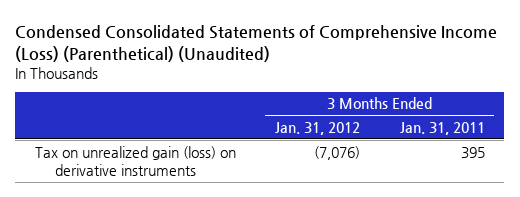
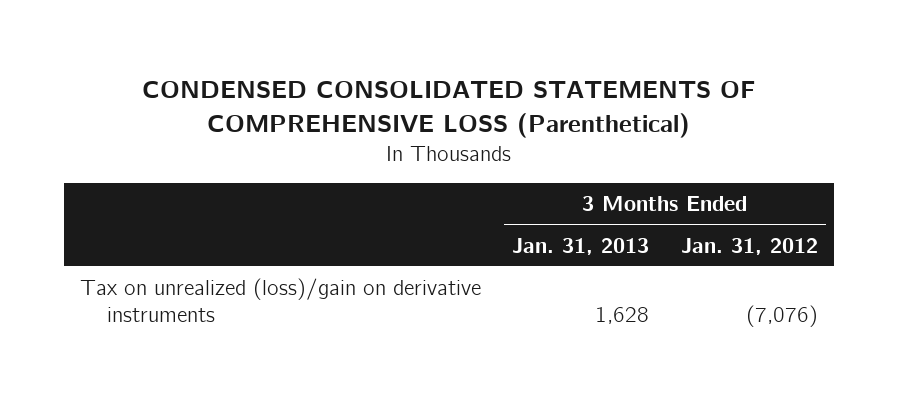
[15,25,498,62] Condensed Consolidated Statements of Comprehensive Income (Loss) (Parenthetical) (Unaudited) -> [141,80,755,138] CONDENSED CONSOLIDATED STATEMENTS OF COMPREHENSIVE LOSS (Parenthetical)
[399,122,485,136] Jan. 31, 2011 -> none
none -> [512,237,650,255] Jan. 31, 2013
[34,145,236,176] Tax on unrealized gain (loss) on derivative instruments -> [79,278,481,323] Tax on unrealized (loss)/gain on derivative instruments

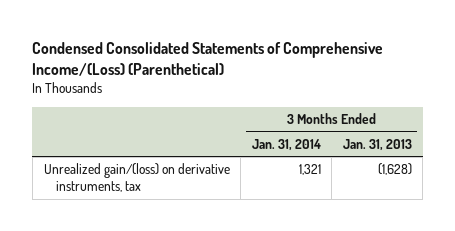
[141,80,755,138] CONDENSED CONSOLIDATED STATEMENTS OF COMPREHENSIVE LOSS (Parenthetical) -> [32,41,384,76] Condensed Consolidated Statements of Comprehensive Income/(Loss) (Parenthetical)
[680,237,818,255] Jan. 31, 2012 -> none
none -> [251,138,321,151] Jan. 31, 2014
[79,278,481,323] Tax on unrealized (loss)/gain on derivative instruments -> [43,163,230,193] Unrealized gain/(loss) on derivative instruments, tax
[595,307,650,325] 1,628 -> [377,163,412,176] (1,628)

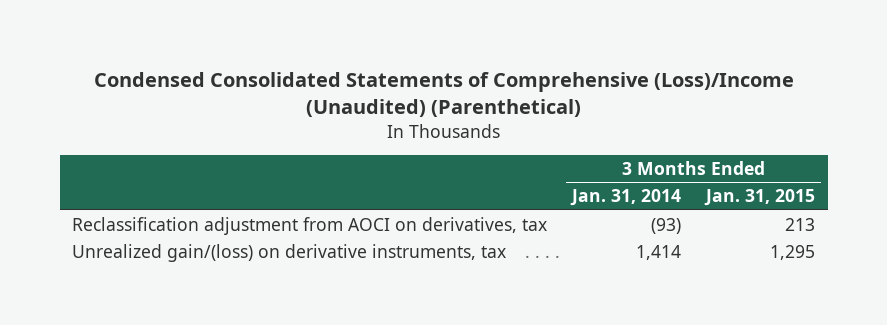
[32,41,384,76] Condensed Consolidated Statements of Comprehensive Income/(Loss) (Parenthetical) -> [93,71,794,117] Condensed Consolidated Statements of Comprehensive (Loss)/Income (Unaudited) (Parenthetical)
[342,138,412,151] Jan. 31, 2013 -> none
none -> [704,189,816,207] Jan. 31, 2015
none -> [72,216,548,235] Reclassification adjustment from AOCI on derivatives, tax
[298,164,321,176] 1,321 -> [636,244,682,260] 1,414

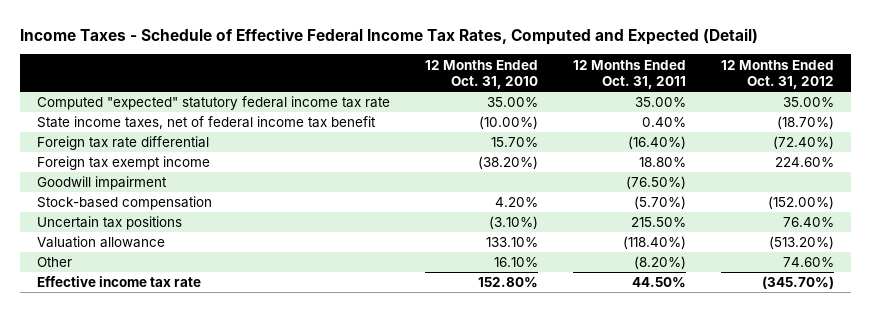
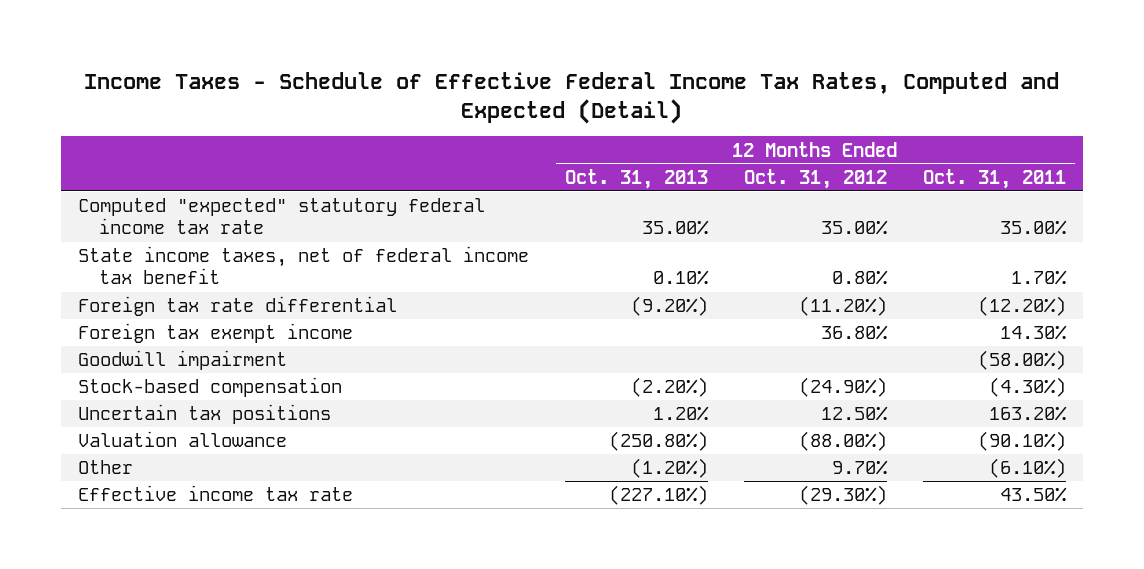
[424,59,538,90] 12 Months Ended Oct. 31, 2010 -> none
none -> [565,168,709,189] Oct. 31, 2013
[641,117,686,128] 0.40% -> [1010,270,1067,286] 1.70%
[776,116,834,130] (18.70%) -> [831,270,888,286] 0.80%
[627,136,686,150] (16.40%) -> [977,296,1066,317] (12.20%)
[772,136,834,150] (72.40%) -> [798,296,887,317] (11.20%)
[638,157,686,168] 18.80% -> [999,325,1067,341] 14.30%
[774,157,834,168] 224.60% -> [820,325,888,341] 36.80%
[625,176,686,190] (76.50%) -> [977,350,1066,371] (58.00%)
[633,196,686,210] (5.70%) -> [988,377,1066,398] (4.30%)
[767,196,834,210] (152.00%) -> [798,377,887,398] (24.90%)
[630,217,686,228] 215.50% -> [988,406,1067,422] 163.20%
[782,217,834,228] 76.40% -> [820,406,888,422] 12.50%
[622,236,686,250] (118.40%) -> [977,431,1066,452] (90.10%)
[768,236,834,250] (513.20%) -> [798,431,887,452] (88.00%)
[633,256,686,270] (8.20%) -> [988,458,1066,479] (6.10%)
[782,257,834,268] 74.60% -> [831,460,888,476] 9.70%
[631,277,686,289] 44.50% -> [999,487,1067,503] 43.50%
[761,276,834,290] (345.70%) -> [798,485,887,506] (29.30%)

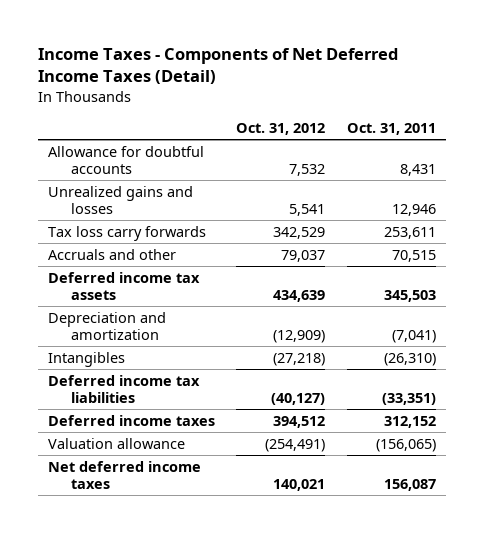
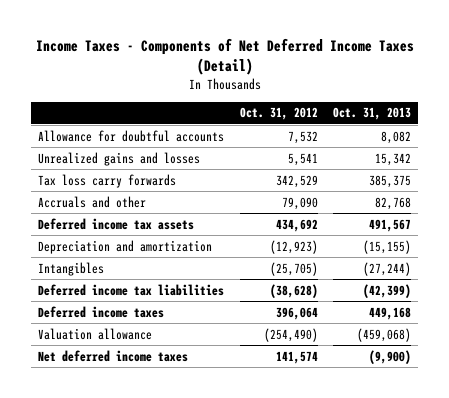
[346,122,436,135] Oct. 31, 2011 -> none
none -> [332,107,411,121] Oct. 31, 2013
[281,249,326,262] 79,037 -> [281,196,318,210] 79,090
[273,289,326,302] 434,639 -> [275,218,318,232] 434,692
[273,329,326,343] (12,909) -> [269,239,318,254] (12,923)
[273,352,326,366] (27,218) -> [269,261,318,276] (25,705)
[271,392,326,405] (40,127) -> [269,283,318,298] (38,628)
[273,415,326,428] 394,512 -> [275,306,318,320] 396,064
[265,438,326,452] (254,491) -> [263,327,318,342] (254,490)
[273,478,326,491] 140,021 -> [275,350,318,364] 141,574

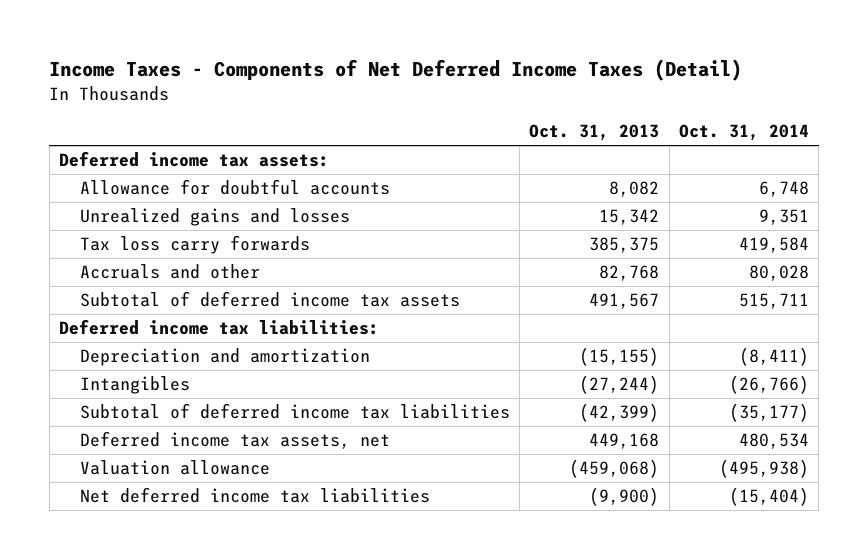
[239,107,318,121] Oct. 31, 2012 -> none
none -> [678,124,809,142] Oct. 31, 2014
none -> [58,151,329,168] Deferred income tax assets:
[38,217,195,230] Deferred income tax assets -> [79,291,460,308] Subtotal of deferred income tax assets
none -> [58,319,379,336] Deferred income tax liabilities:
[38,283,225,296] Deferred income tax liabilities -> [79,403,510,420] Subtotal of deferred income tax liabilities
[38,305,165,318] Deferred income taxes -> [79,431,390,450] Deferred income tax assets, net
[38,349,189,362] Net deferred income taxes -> [79,487,430,504] Net deferred income tax liabilities

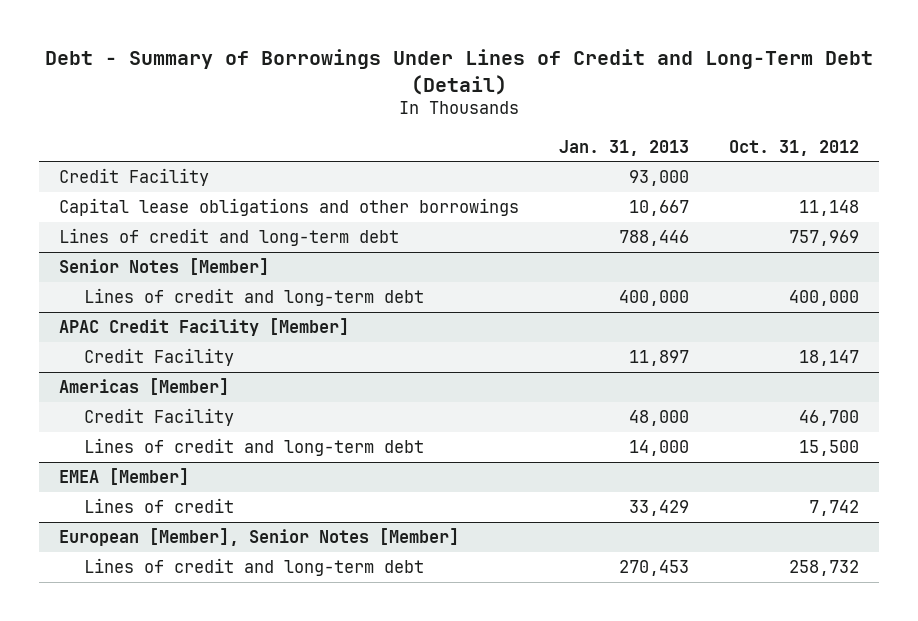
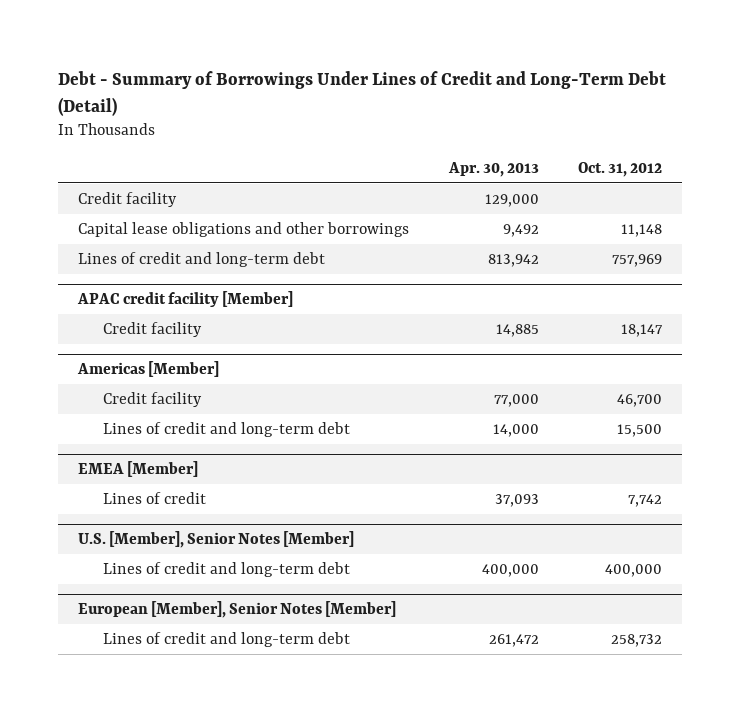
[558,139,689,156] Jan. 31, 2013 -> none
none -> [447,161,539,177] Apr. 30, 2013
[58,168,209,187] Credit Facility -> [78,191,178,207] Credit facility
[58,258,269,276] Senior Notes [Member] -> none
[83,288,424,307] Lines of credit and long-term debt -> none
[58,318,349,337] APAC Credit Facility [Member] -> [77,291,294,308] APAC credit facility [Member]
[83,348,234,367] Credit Facility -> [103,321,203,337] Credit facility
[83,408,234,427] Credit Facility -> [103,391,203,407] Credit facility
none -> [78,531,355,549] U.S. [Member], Senior Notes [Member]
none -> [103,561,351,577] Lines of credit and long-term debt

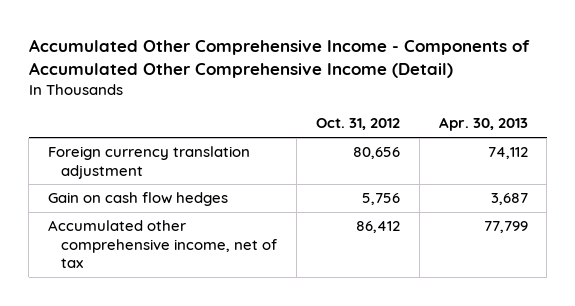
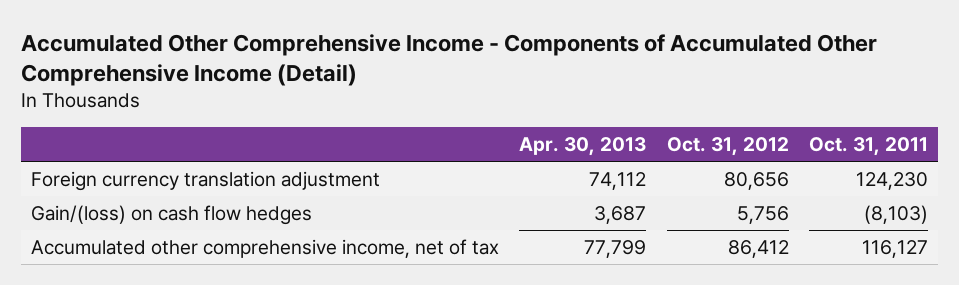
none -> [808,136,928,156] Oct. 31, 2011
[47,192,228,207] Gain on cash flow hedges -> [31,204,313,225] Gain/(loss) on cash flow hedges

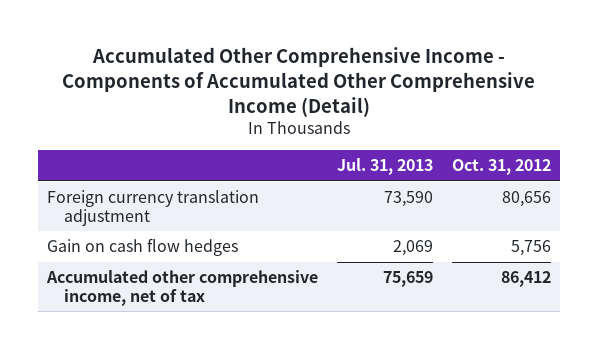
[519,136,647,156] Apr. 30, 2013 -> none
[808,136,928,156] Oct. 31, 2011 -> none
none -> [336,158,433,176] Jul. 31, 2013
[31,204,313,225] Gain/(loss) on cash flow hedges -> [47,238,239,257] Gain on cash flow hedges

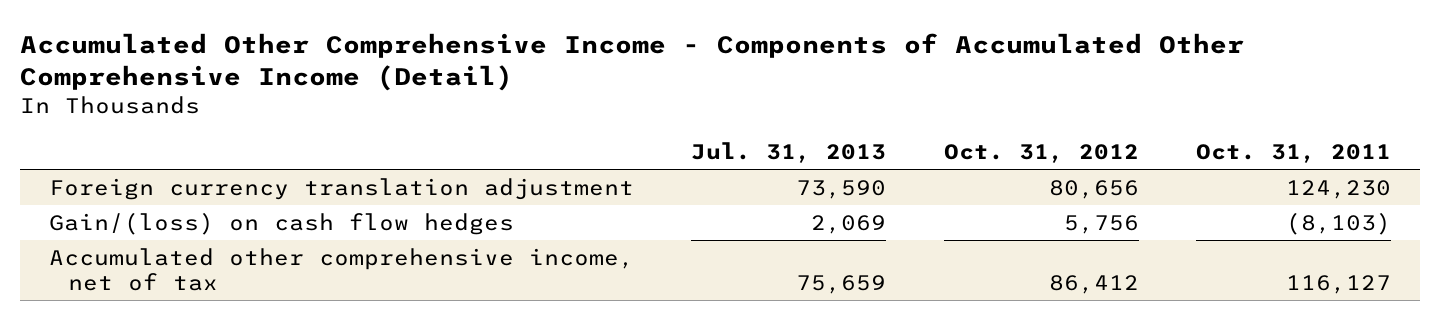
none -> [1196,143,1392,163] Oct. 31, 2011
[47,238,239,257] Gain on cash flow hedges -> [49,212,515,236] Gain/(loss) on cash flow hedges

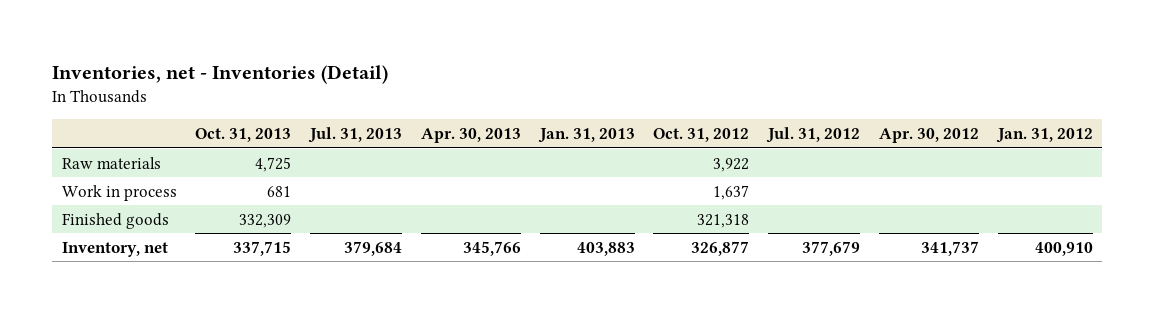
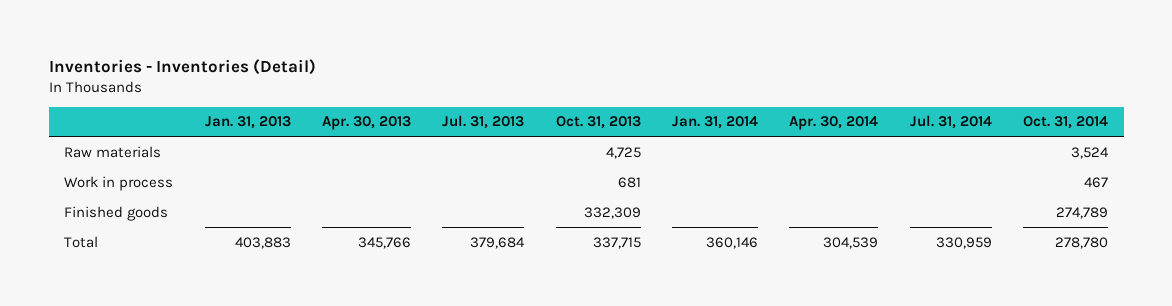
[52,64,389,84] Inventories, net - Inventories (Detail) -> [48,58,316,75] Inventories - Inventories (Detail)
[653,128,750,143] Oct. 31, 2012 -> none
[766,127,861,144] Jul. 31, 2012 -> none
[878,128,979,144] Apr. 30, 2012 -> none
[995,128,1093,144] Jan. 31, 2012 -> none
none -> [672,116,759,130] Jan. 31, 2014
none -> [789,116,879,131] Apr. 30, 2014
none -> [909,115,992,130] Jul. 31, 2014
none -> [1023,116,1109,130] Oct. 31, 2014
[61,241,168,257] Inventory, net -> [64,235,99,248] Total

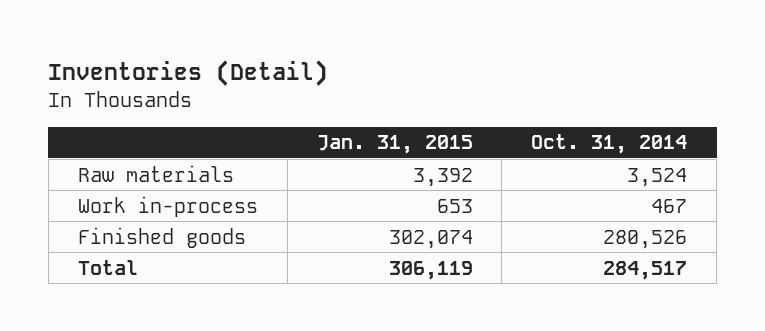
[48,58,316,75] Inventories - Inventories (Detail) -> [48,59,329,86] Inventories (Detail)
[204,116,291,130] Jan. 31, 2013 -> none
[322,116,412,131] Apr. 30, 2013 -> none
[442,115,525,130] Jul. 31, 2013 -> none
[555,116,641,130] Oct. 31, 2013 -> none
[672,116,759,130] Jan. 31, 2014 -> none
[789,116,879,131] Apr. 30, 2014 -> none
[909,115,992,130] Jul. 31, 2014 -> none
none -> [316,135,473,155] Jan. 31, 2015
[64,175,174,191] Work in process -> [77,195,258,217] Work in-process
[1056,206,1109,219] 274,789 -> [603,229,688,249] 280,526
[1055,236,1109,249] 278,780 -> [603,260,688,280] 284,517

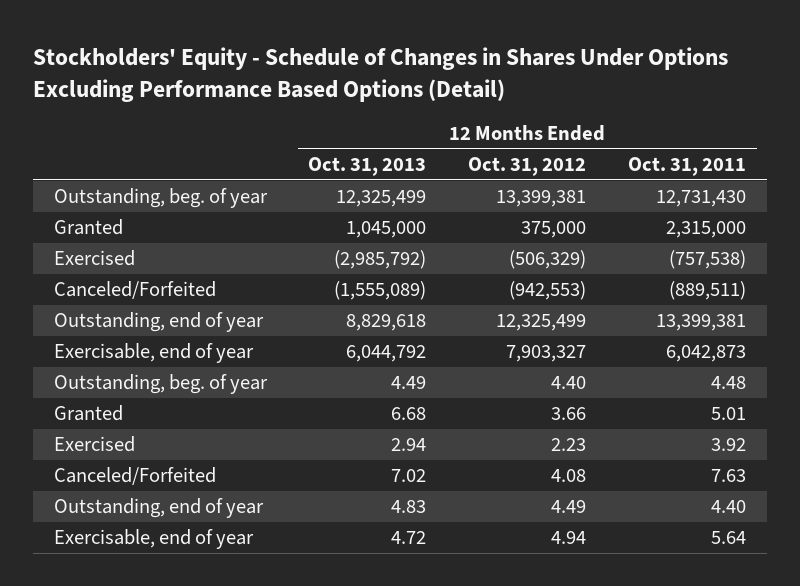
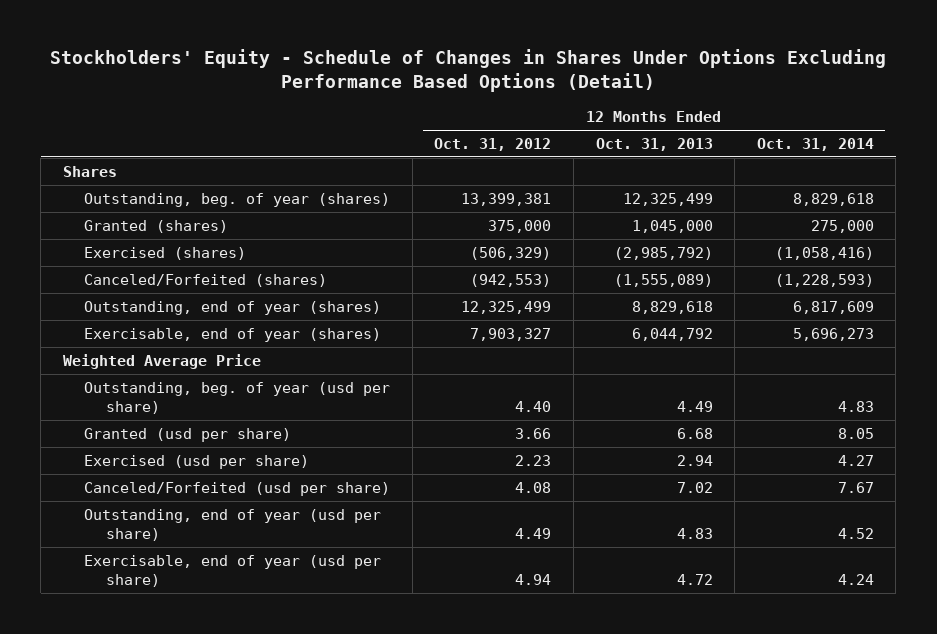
[628,157,747,177] Oct. 31, 2011 -> none
none -> [756,137,874,151] Oct. 31, 2014
none -> [62,165,117,177] Shares
[53,188,268,209] Outstanding, beg. of year -> [84,192,391,207] Outstanding, beg. of year (shares)
[53,219,123,236] Granted -> [84,219,229,233] Granted (shares)
[53,250,135,267] Exercised -> [84,246,247,260] Exercised (shares)
[53,281,216,300] Canceled/Forfeited -> [84,273,328,287] Canceled/Forfeited (shares)
[53,312,264,333] Outstanding, end of year -> [84,300,382,315] Outstanding, end of year (shares)
[53,343,254,364] Exercisable, end of year -> [84,327,382,342] Exercisable, end of year (shares)
none -> [62,353,261,369] Weighted Average Price
[53,374,268,395] Outstanding, beg. of year -> [84,381,391,414] Outstanding, beg. of year (usd per share)
[53,405,123,422] Granted -> [84,427,292,442] Granted (usd per share)
[53,436,135,453] Exercised -> [84,454,310,469] Exercised (usd per share)
[53,467,216,486] Canceled/Forfeited -> [84,481,391,496] Canceled/Forfeited (usd per share)
[53,498,264,519] Outstanding, end of year -> [84,508,382,541] Outstanding, end of year (usd per share)
[53,529,254,550] Exercisable, end of year -> [84,554,382,587] Exercisable, end of year (usd per share)

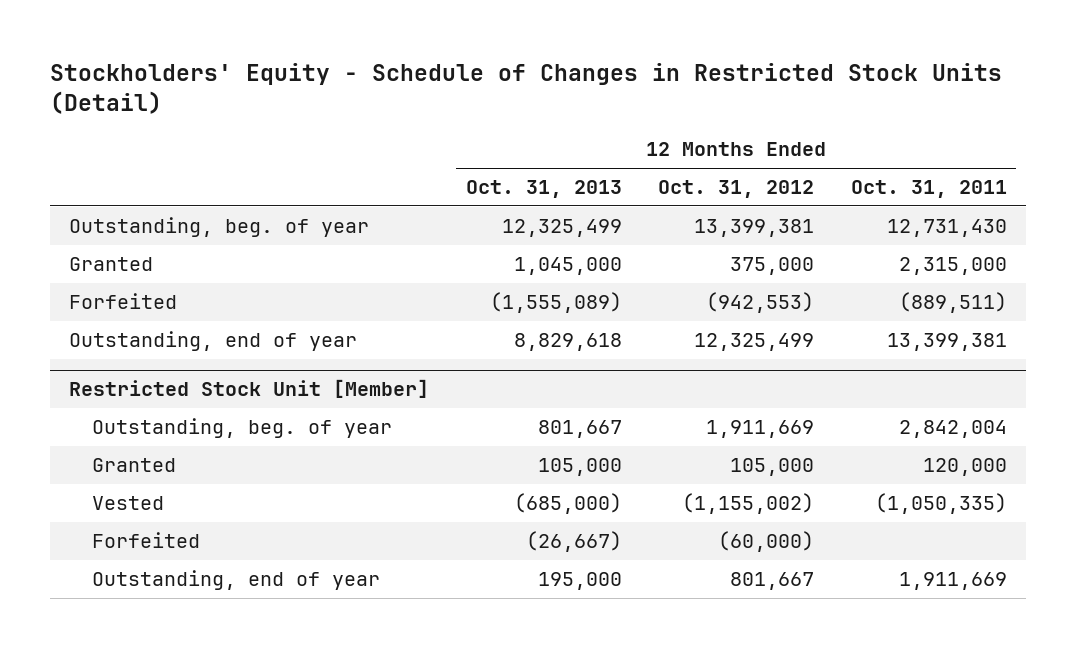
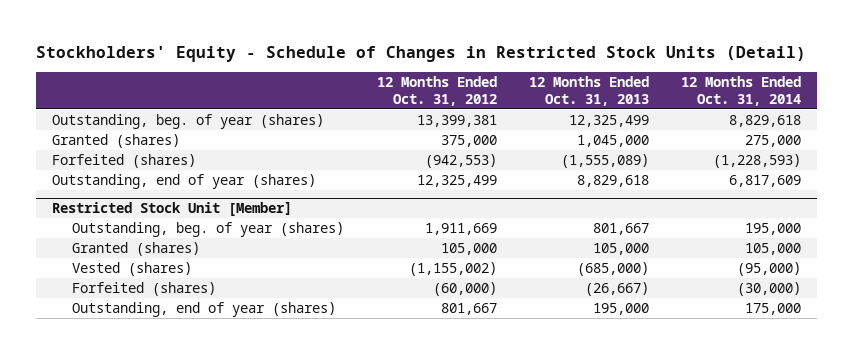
[851,179,1008,198] Oct. 31, 2011 -> none
none -> [681,76,802,106] 12 Months Ended Oct. 31, 2014
[68,216,369,237] Outstanding, beg. of year -> [52,114,325,130] Outstanding, beg. of year (shares)
[68,256,153,271] Granted -> [52,134,181,149] Granted (shares)
[68,292,177,309] Forfeited -> [52,154,197,169] Forfeited (shares)
[68,330,357,351] Outstanding, end of year -> [52,174,317,190] Outstanding, end of year (shares)
[92,417,393,438] Outstanding, beg. of year -> [72,222,345,238] Outstanding, beg. of year (shares)
[92,457,177,472] Granted -> [72,242,201,257] Granted (shares)
[92,495,165,510] Vested -> [72,262,193,277] Vested (shares)
[92,531,201,548] Forfeited -> [72,282,217,297] Forfeited (shares)
[92,569,381,590] Outstanding, end of year -> [72,302,337,318] Outstanding, end of year (shares)

